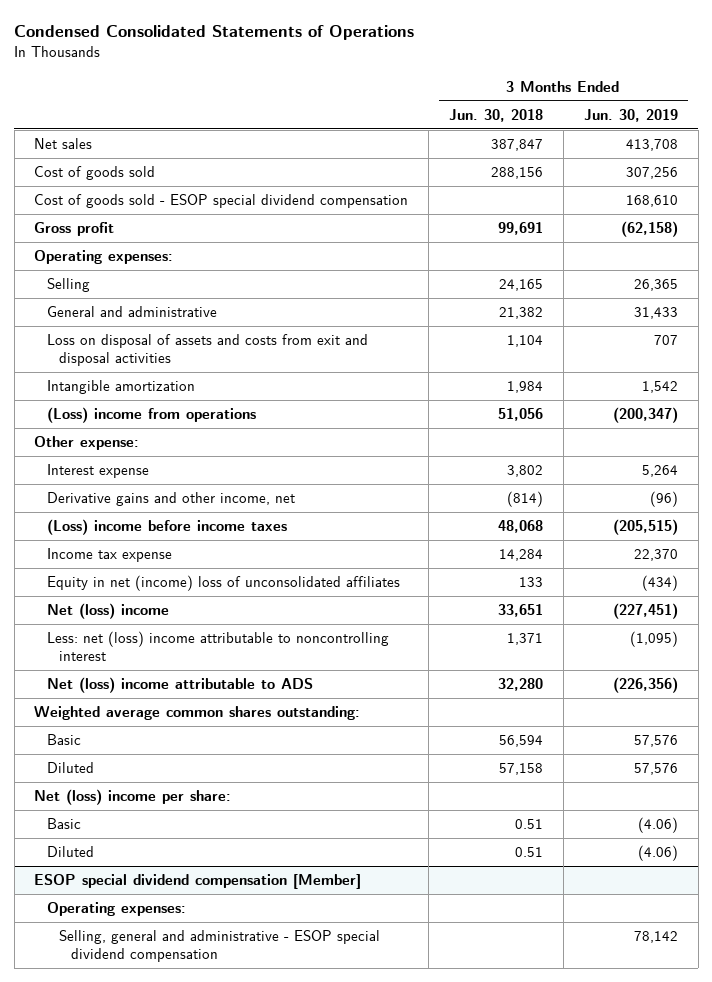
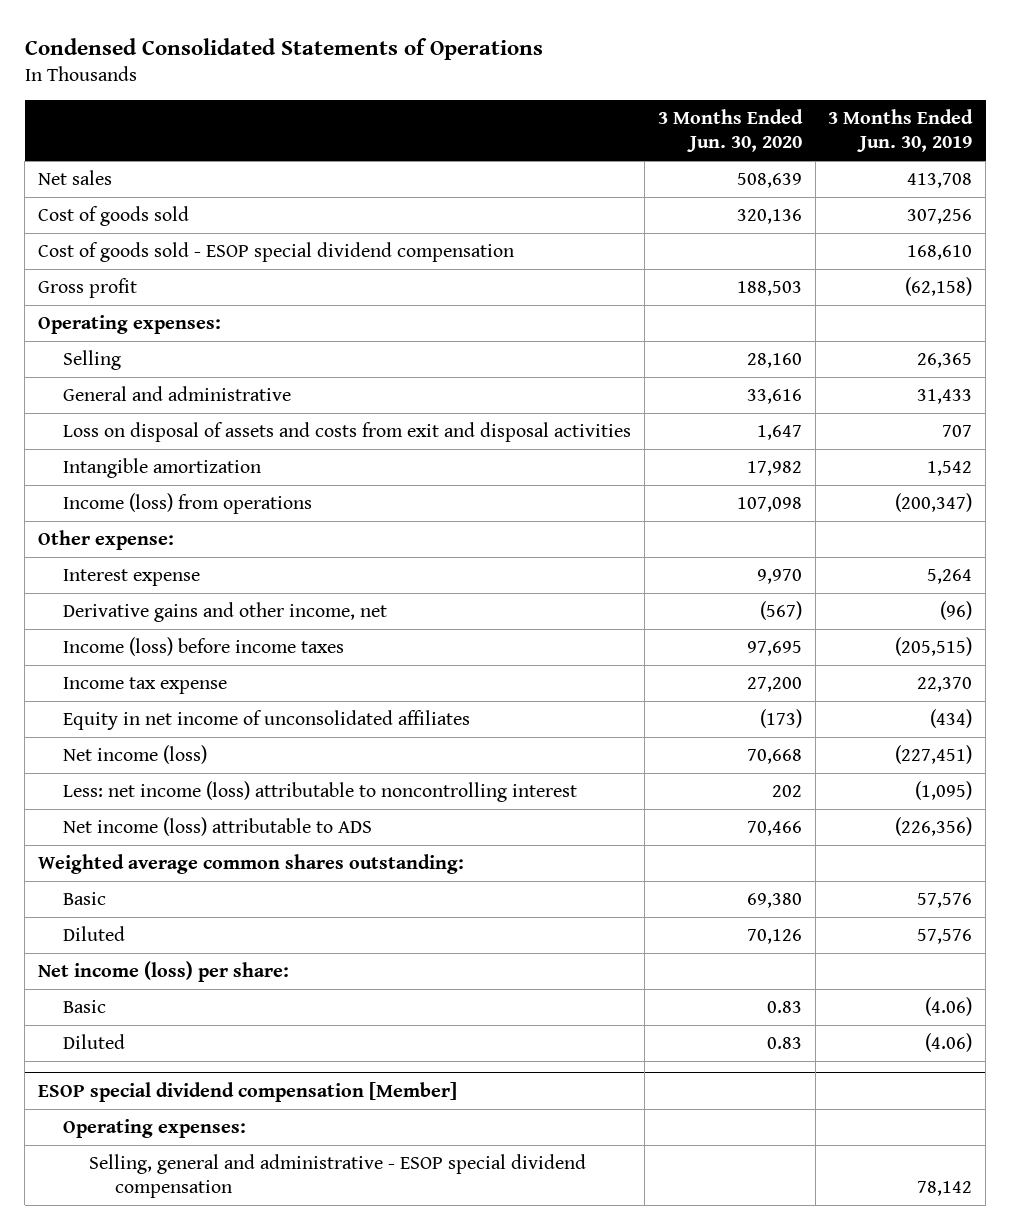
[449,109,544,123] Jun. 30, 2018 -> none
none -> [657,109,803,152] 3 Months Ended Jun. 30, 2020
[46,407,256,424] (Loss) income from operations -> [63,493,313,515] Income (loss) from operations
[46,519,287,536] (Loss) income before income taxes -> [63,637,345,657] Income (loss) before income taxes
[46,575,400,592] Equity in net (income) loss of unconsolidated affiliates -> [63,710,471,731] Equity in net income of unconsolidated affiliates
[46,603,169,620] Net (loss) income -> [63,745,208,765] Net income (loss)
[46,631,389,662] Less: net (loss) income attributable to noncontrolling interest -> [63,781,578,803] Less: net income (loss) attributable to noncontrolling interest
[46,677,313,694] Net (loss) income attributable to ADS -> [63,817,373,837] Net income (loss) attributable to ADS
[34,789,232,806] Net (loss) income per share: -> [37,961,289,983] Net income (loss) per share:

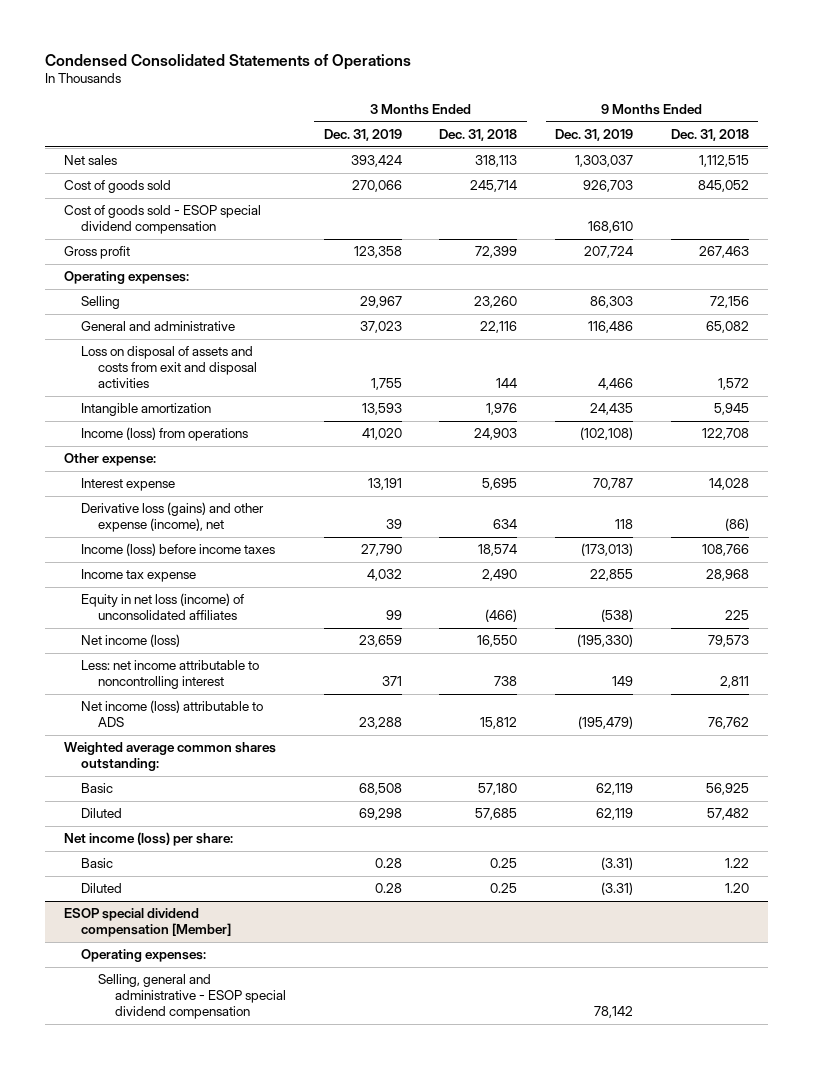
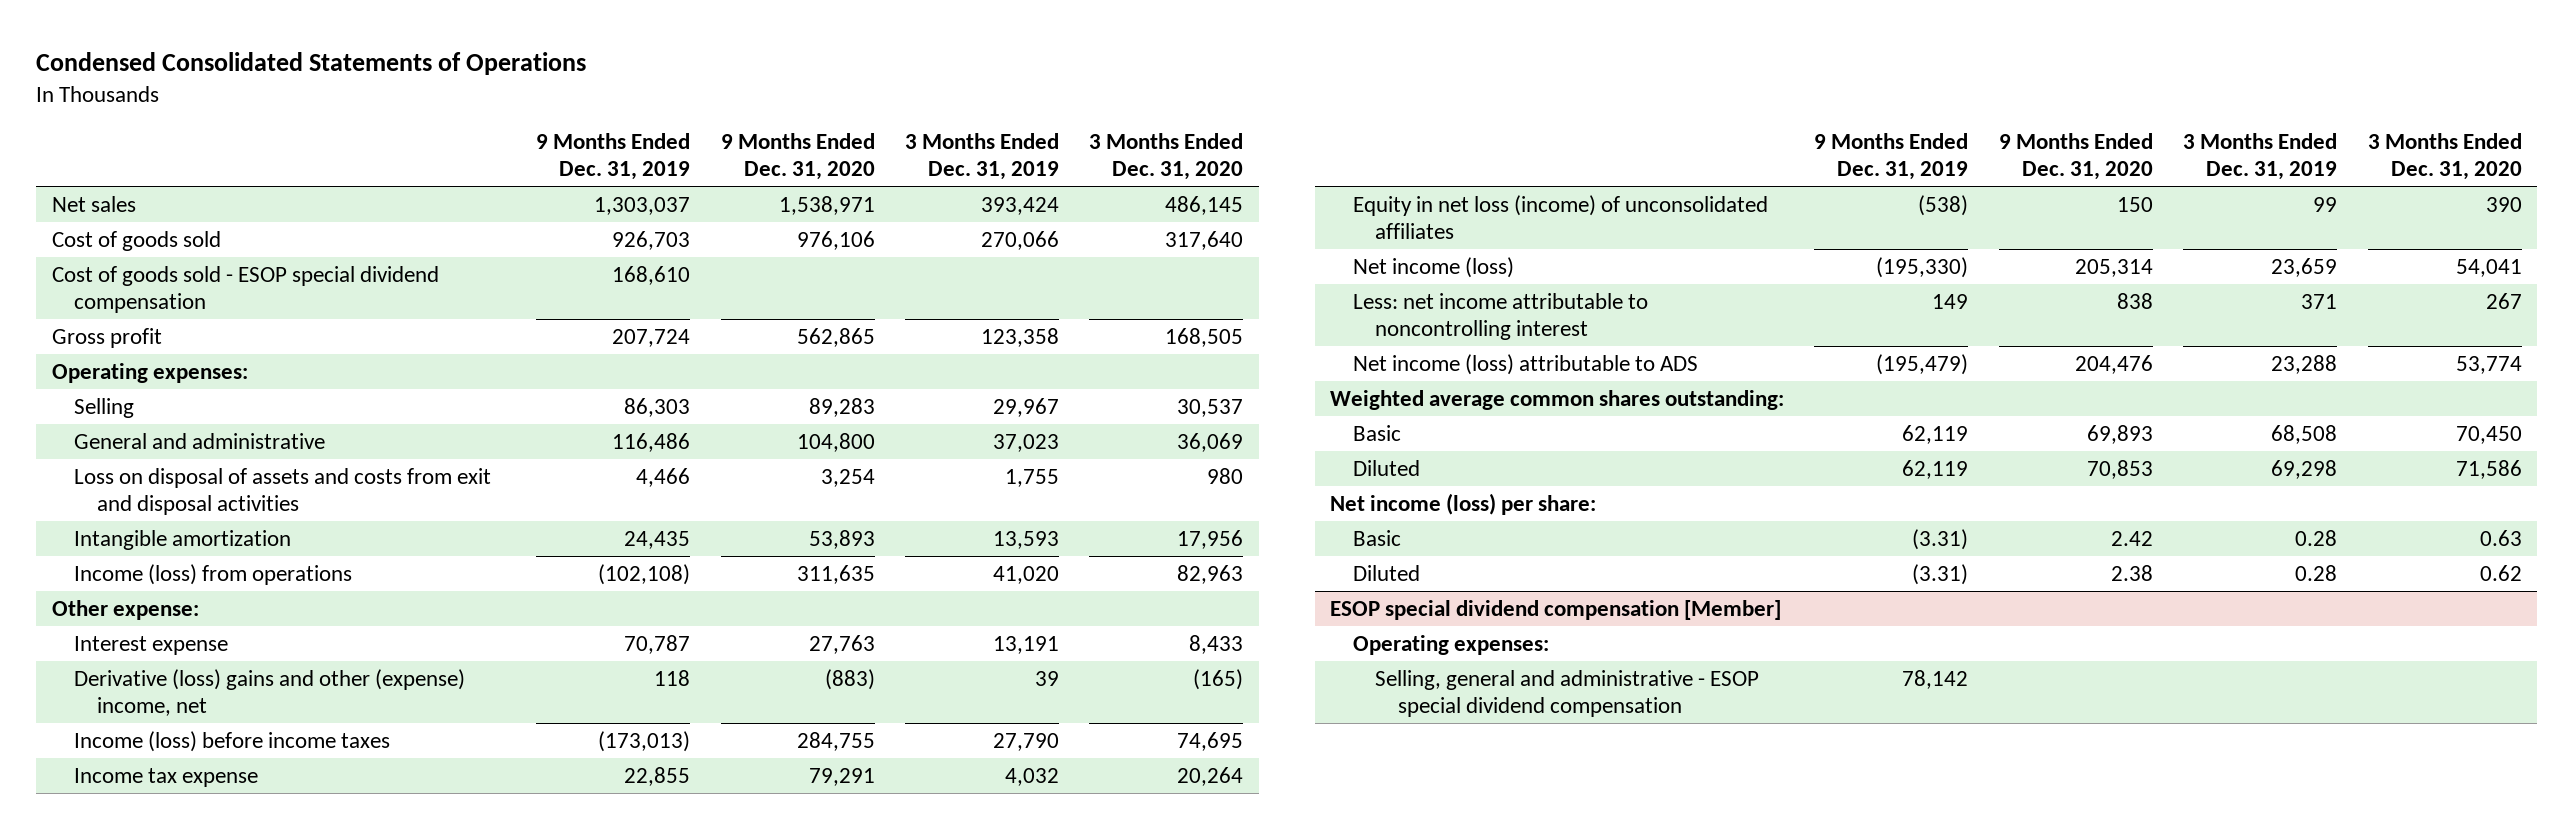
[439,129,518,142] Dec. 31, 2018 -> none
[671,129,750,142] Dec. 31, 2018 -> none
none -> [720,132,875,181] 9 Months Ended Dec. 31, 2020
none -> [1089,132,1244,181] 3 Months Ended Dec. 31, 2020
[80,502,264,533] Derivative loss (gains) and other expense (income), net -> [74,668,466,717] Derivative (loss) gains and other (expense) income, net

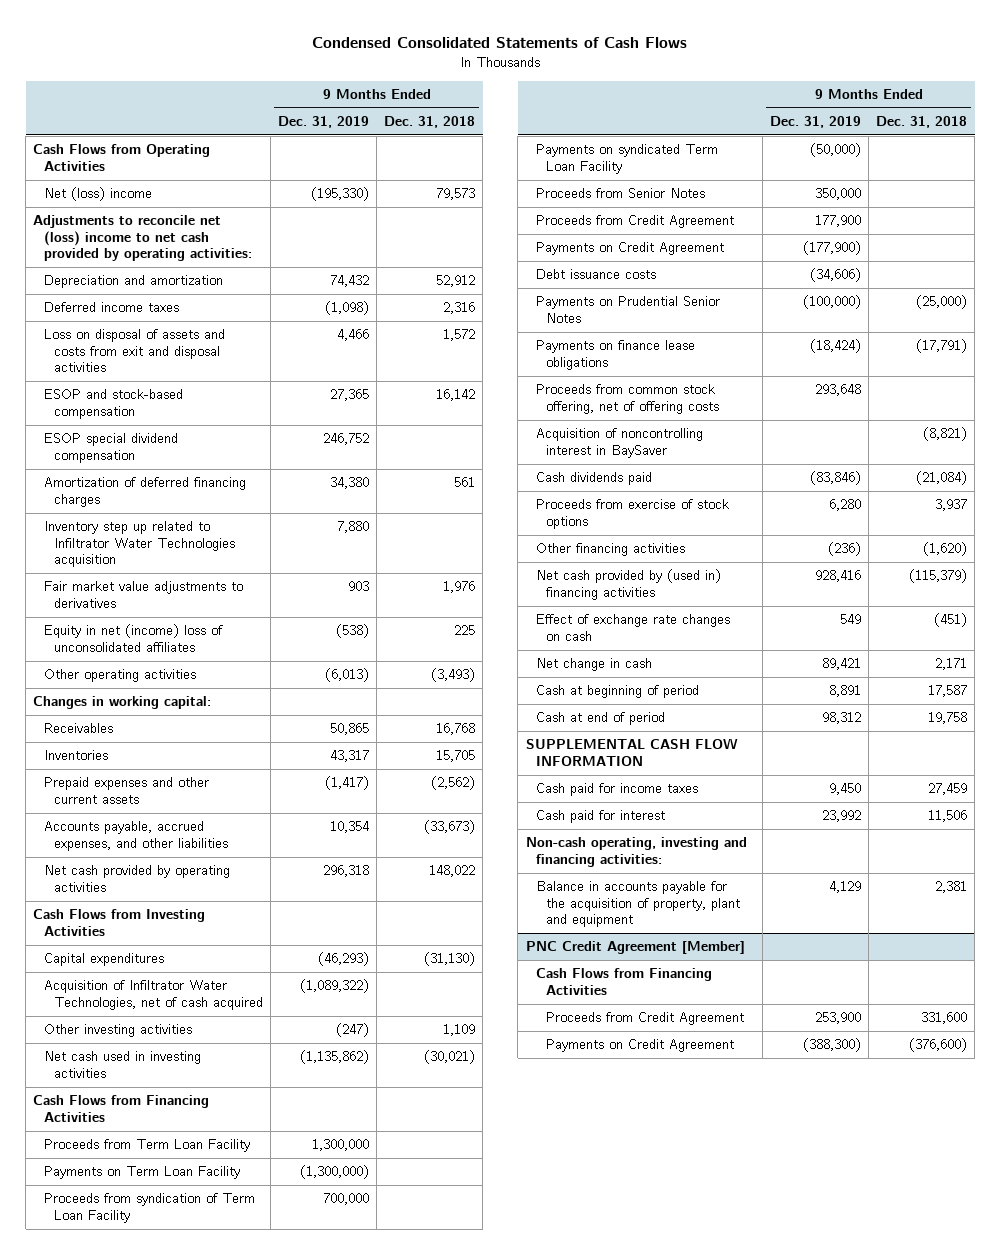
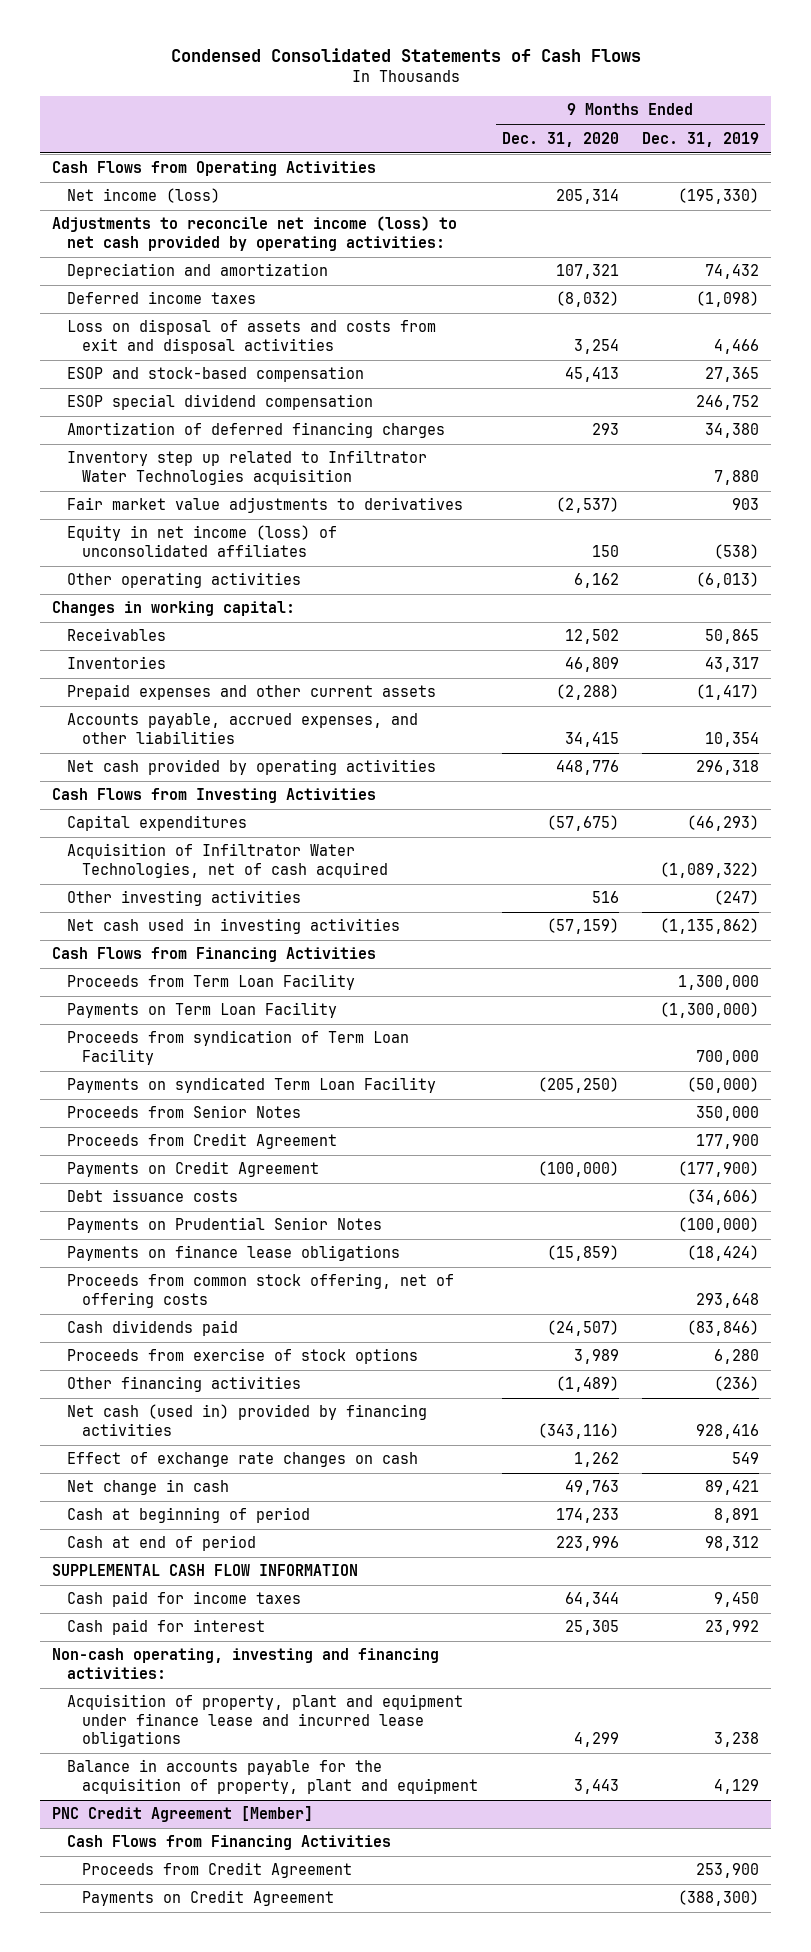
[384,115,476,128] Dec. 31, 2018 -> none
none -> [501,131,619,147] Dec. 31, 2020
[43,187,152,202] Net (loss) income -> [66,188,220,204] Net income (loss)
[33,215,252,262] Adjustments to reconcile net (loss) income to net cash provided by operating activities: -> [51,216,457,251] Adjustments to reconcile net income (loss) to net cash provided by operating activities:
[43,624,223,652] Equity in net (income) loss of unconsolidated affiliates -> [66,525,337,557] Equity in net income (loss) of unconsolidated affiliates
[535,428,703,458] Acquisition of noncontrolling interest in BaySaver -> none
[535,569,721,600] Net cash provided by (used in) financing activities -> [66,1404,427,1436] Net cash (used in) provided by financing activities
none -> [66,1694,463,1748] Acquisition of property, plant and equipment under finance lease and incurred lease obligations

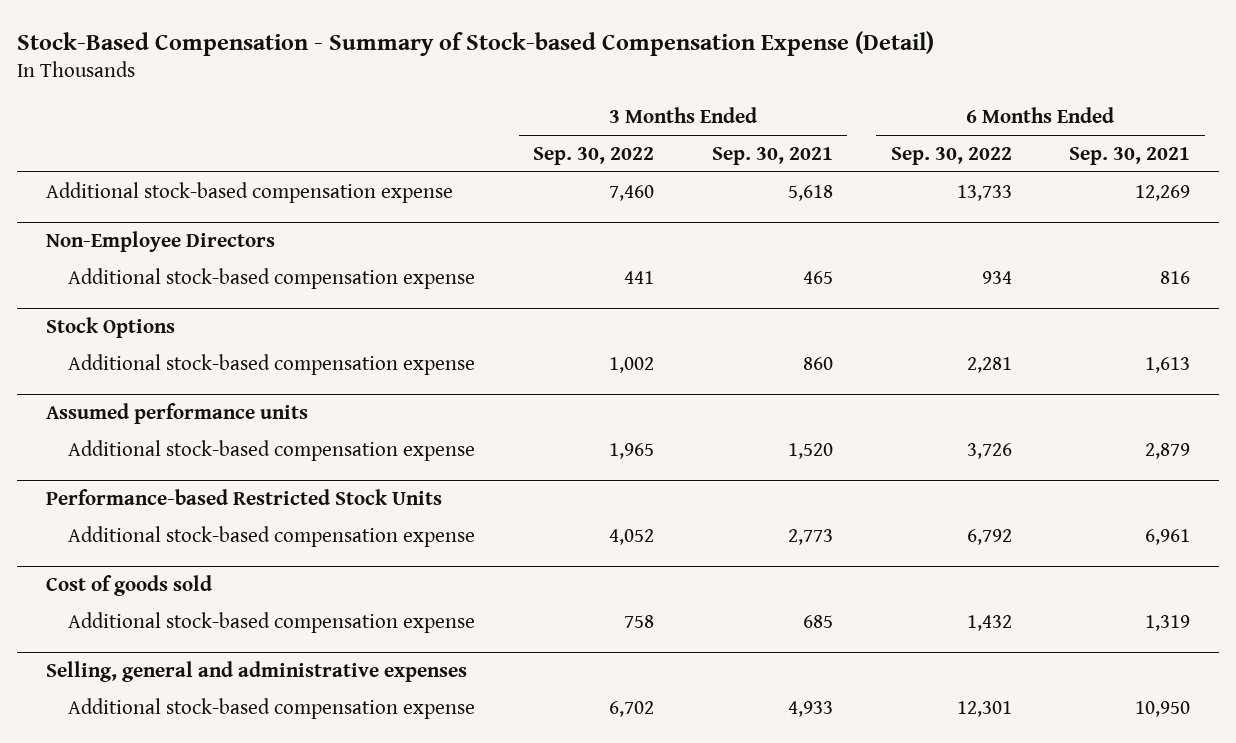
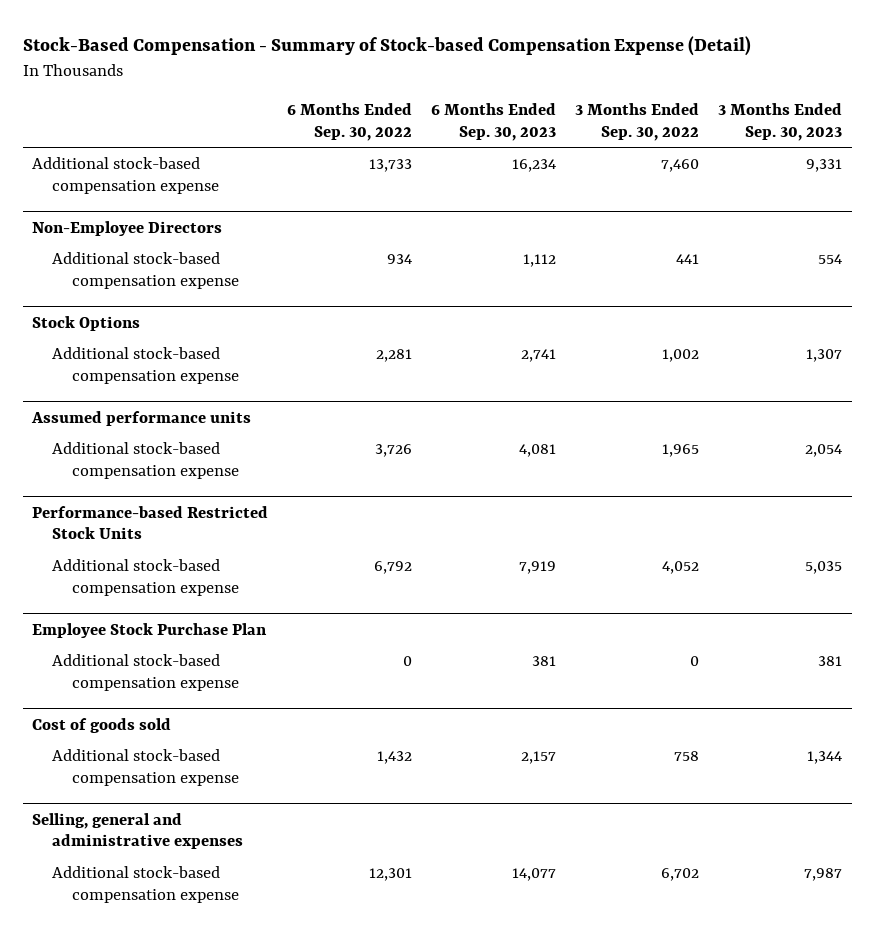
[711,146,833,165] Sep. 30, 2021 -> none
[1069,146,1191,165] Sep. 30, 2021 -> none
none -> [431,103,557,141] 6 Months Ended Sep. 30, 2023
none -> [718,103,843,141] 3 Months Ended Sep. 30, 2023
none -> [32,622,268,638] Employee Stock Purchase Plan
none -> [52,654,240,691] Additional stock-based compensation expense

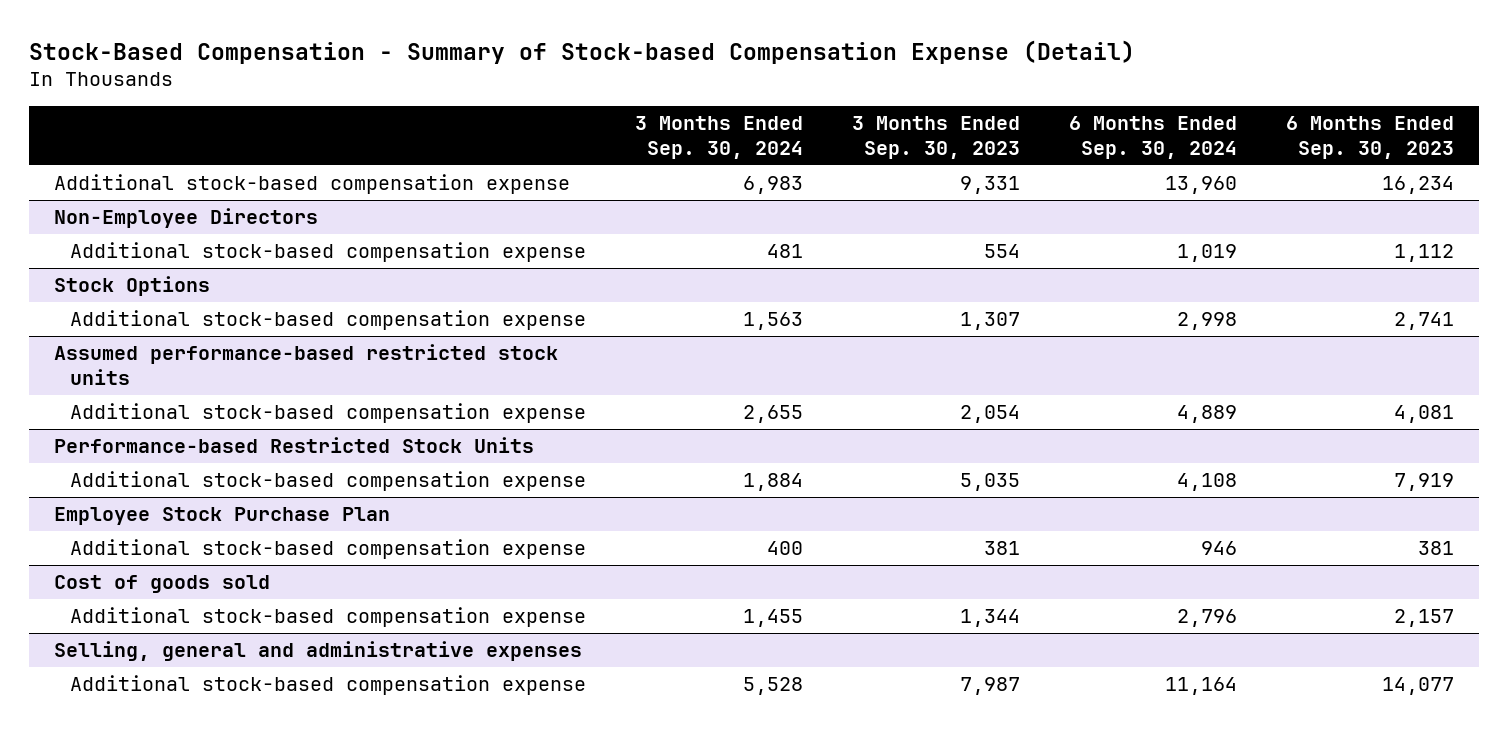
[287,103,413,141] 6 Months Ended Sep. 30, 2022 -> none
[575,103,700,141] 3 Months Ended Sep. 30, 2022 -> none
none -> [635,115,804,160] 3 Months Ended Sep. 30, 2024
none -> [1069,115,1238,160] 6 Months Ended Sep. 30, 2024
[31,410,252,426] Assumed performance units -> [53,343,558,386] Assumed performance-based restricted stock units

